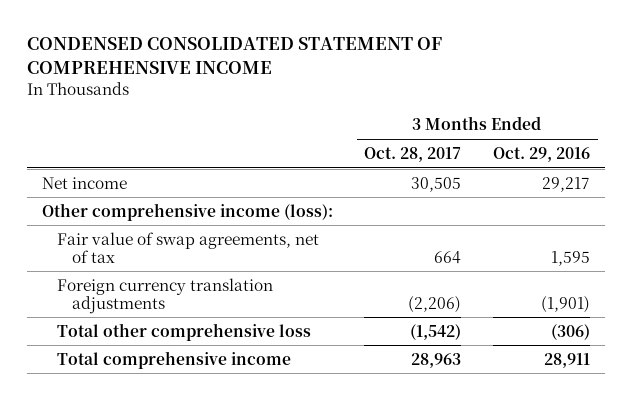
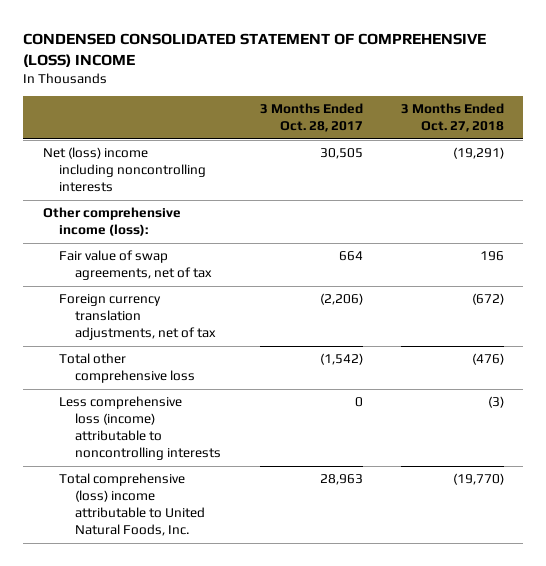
[26,37,442,75] CONDENSED CONSOLIDATED STATEMENT OF COMPREHENSIVE INCOME -> [23,33,487,67] CONDENSED CONSOLIDATED STATEMENT OF COMPREHENSIVE (LOSS) INCOME
[492,146,590,162] Oct. 29, 2016 -> none
none -> [400,103,504,133] 3 Months Ended Oct. 27, 2018
[42,176,128,189] Net income -> [42,147,206,193] Net (loss) income including noncontrolling interests
[56,277,273,314] Foreign currency translation adjustments -> [58,294,217,341] Foreign currency translation adjustments, net of tax
none -> [58,396,222,461] Less comprehensive loss (income) attributable to noncontrolling interests
[56,350,291,369] Total comprehensive income -> [58,473,206,537] Total comprehensive (loss) income attributable to United Natural Foods, Inc.

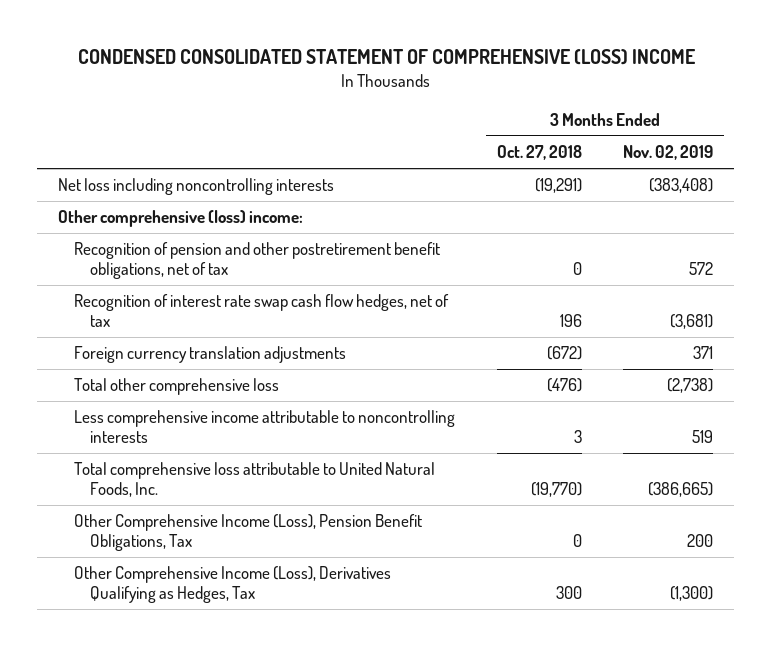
[259,103,363,133] 3 Months Ended Oct. 28, 2017 -> none
none -> [623,145,714,161] Nov. 02, 2019
[42,147,206,193] Net (loss) income including noncontrolling interests -> [58,178,335,196] Net loss including noncontrolling interests
[42,207,181,237] Other comprehensive income (loss): -> [58,210,304,228] Other comprehensive (loss) income:
none -> [74,242,441,280] Recognition of pension and other postretirement benefit obligations, net of tax
[58,250,213,281] Fair value of swap agreements, net of tax -> [74,294,450,328] Recognition of interest rate swap cash flow hedges, net of tax
[58,294,217,341] Foreign currency translation adjustments, net of tax -> [74,346,347,364] Foreign currency translation adjustments
[58,396,222,461] Less comprehensive loss (income) attributable to noncontrolling interests -> [74,410,456,444] Less comprehensive income attributable to noncontrolling interests
[487,396,504,409] (3) -> [573,430,582,444] 3
[58,473,206,537] Total comprehensive (loss) income attributable to United Natural Foods, Inc. -> [74,462,436,498] Total comprehensive loss attributable to United Natural Foods, Inc.
none -> [74,514,423,552] Other Comprehensive Income (Loss), Pension Benefit Obligations, Tax
none -> [74,566,392,604] Other Comprehensive Income (Loss), Derivatives Qualifying as Hedges, Tax

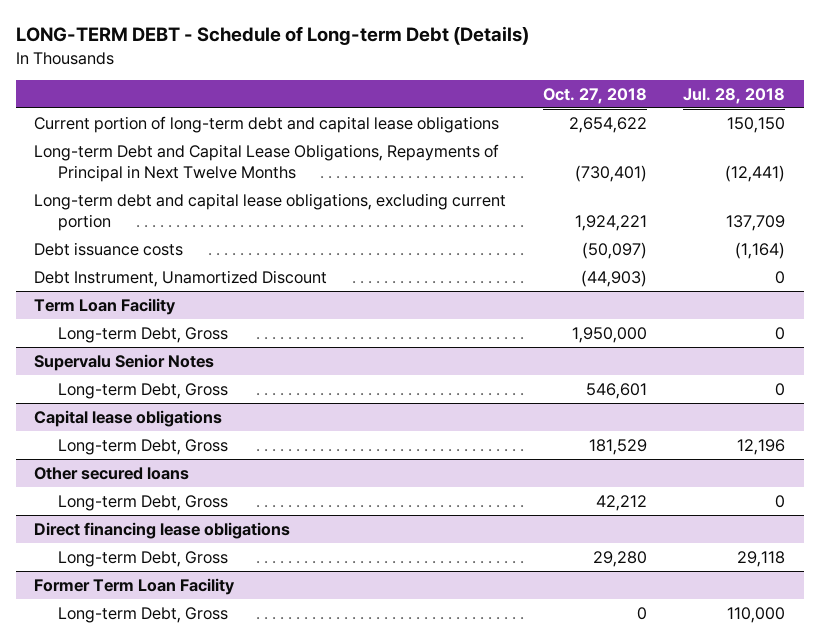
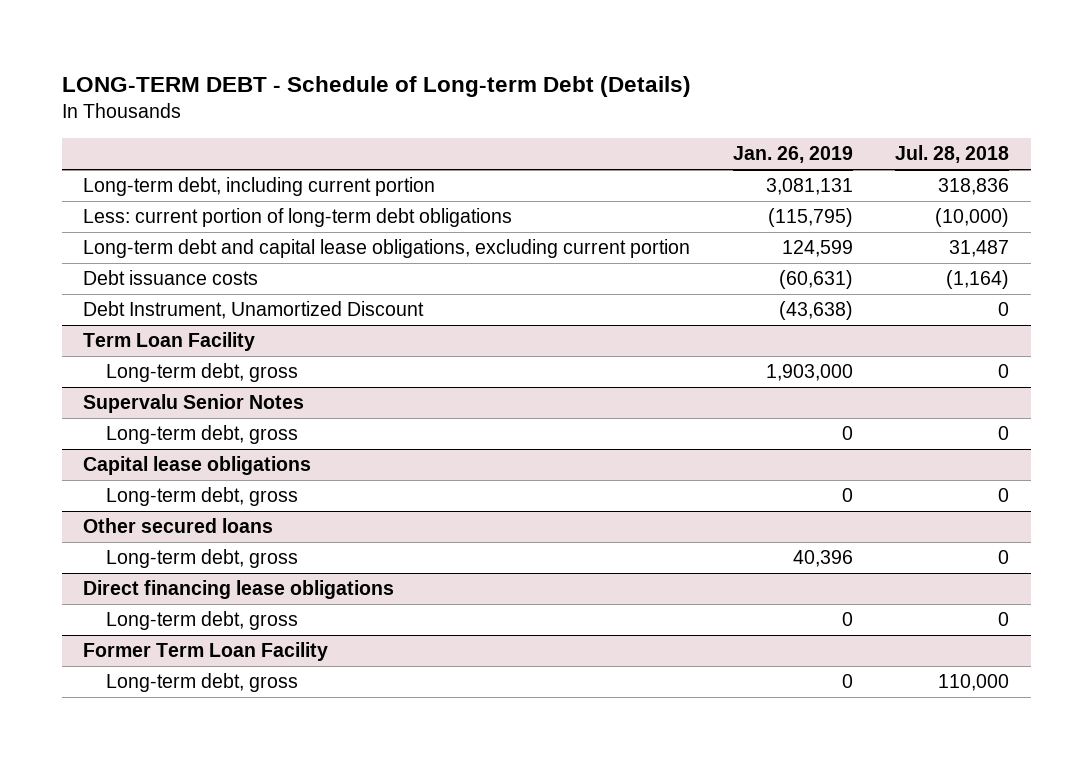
[542,87,647,104] Oct. 27, 2018 -> none
none -> [732,146,853,164] Jan. 26, 2019
[33,143,499,182] Long-term Debt and Capital Lease Obligations, Repayments of Principal in Next Twelve Months -> none
[33,115,499,133] Current portion of long-term debt and capital lease obligations -> [82,177,435,197] Long-term debt, including current portion
[727,116,786,133] 150,150 -> [938,178,1010,196] 318,836
none -> [82,208,512,228] Less: current portion of long-term debt obligations
[726,214,786,231] 137,709 -> [949,240,1010,258] 31,487
[58,326,229,343] Long-term Debt, Gross -> [106,363,299,383] Long-term debt, gross
[58,382,229,399] Long-term Debt, Gross -> [106,425,299,445] Long-term debt, gross
[58,438,229,455] Long-term Debt, Gross -> [106,487,299,507] Long-term debt, gross
[737,438,786,455] 12,196 -> [998,488,1010,503] 0
[58,494,229,511] Long-term Debt, Gross -> [106,549,299,569] Long-term debt, gross
[58,550,229,567] Long-term Debt, Gross -> [106,611,299,631] Long-term debt, gross
[737,550,786,567] 29,118 -> [998,612,1010,627] 0
[58,606,229,623] Long-term Debt, Gross -> [106,673,299,693] Long-term debt, gross

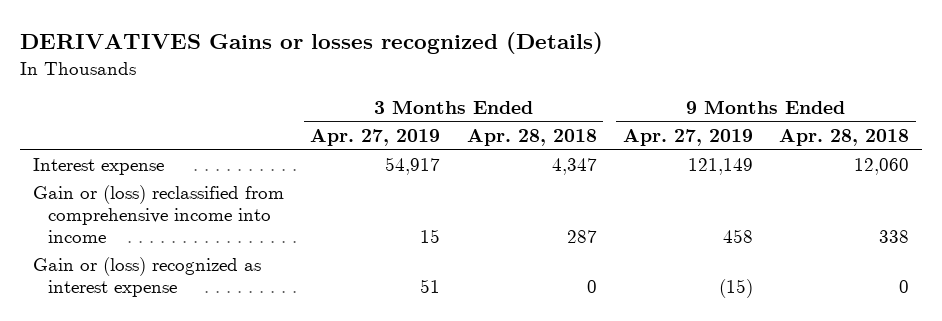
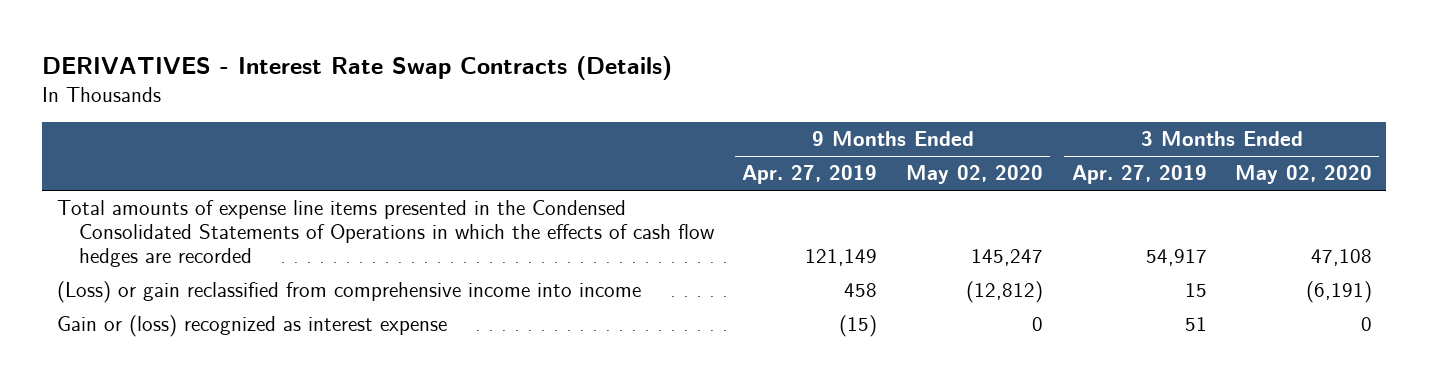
[20,32,604,55] DERIVATIVES Gains or losses recognized (Details) -> [42,56,673,81] DERIVATIVES - Interest Rate Swap Contracts (Details)
[466,129,597,147] Apr. 28, 2018 -> none
[779,129,910,147] Apr. 28, 2018 -> none
none -> [905,165,1043,185] May 02, 2020
none -> [1235,165,1373,185] May 02, 2020
[33,158,165,176] Interest expense -> [56,200,715,267] Total amounts of expense line items presented in the Condensed Consolidated Statements of Operations in which the effects of cash flow hedges are recorded
[33,185,285,244] Gain or (loss) reclassified from comprehensive income into income -> [56,281,641,304] (Loss) or gain reclassified from comprehensive income into income

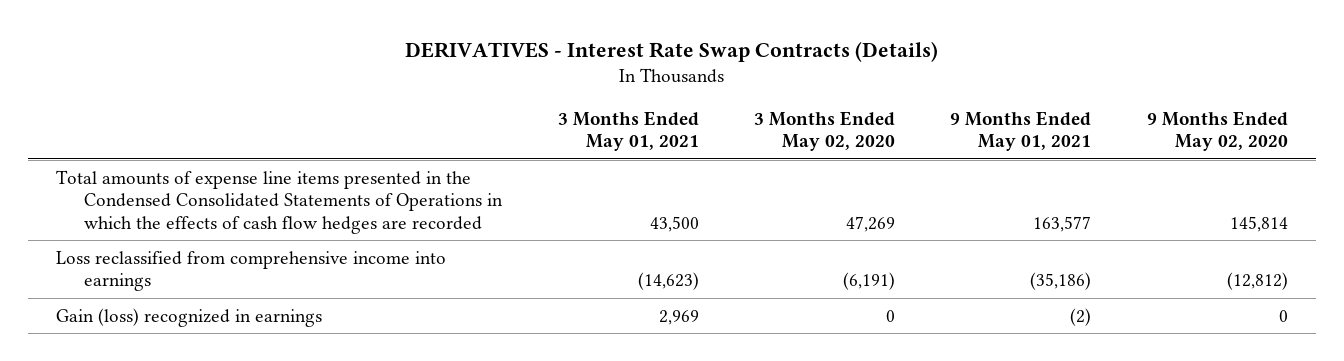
[742,165,878,185] Apr. 27, 2019 -> none
[1071,165,1207,185] Apr. 27, 2019 -> none
none -> [557,110,699,152] 3 Months Ended May 01, 2021
none -> [950,110,1092,152] 9 Months Ended May 01, 2021
[970,248,1043,266] 145,247 -> [1229,215,1288,232] 145,814
[1311,248,1373,266] 47,108 -> [845,215,895,232] 47,269
[56,281,641,304] (Loss) or gain reclassified from comprehensive income into income -> [55,250,446,292] Loss reclassified from comprehensive income into earnings
[56,315,447,338] Gain or (loss) recognized as interest expense -> [55,307,322,327] Gain (loss) recognized in earnings

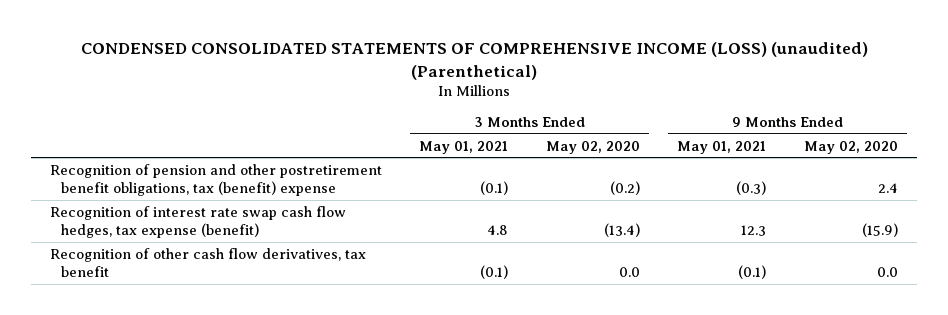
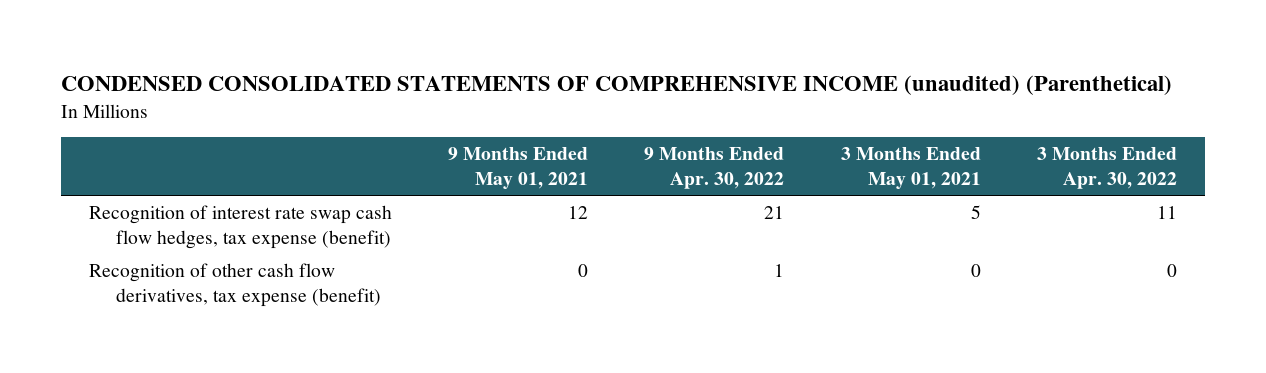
[80,41,868,80] CONDENSED CONSOLIDATED STATEMENTS OF COMPREHENSIVE INCOME (LOSS) (unaudited) (Parenthetical) -> [60,75,1172,96] CONDENSED CONSOLIDATED STATEMENTS OF COMPREHENSIVE INCOME (unaudited) (Parenthetical)
[545,140,640,154] May 02, 2020 -> none
[803,140,898,154] May 02, 2020 -> none
none -> [644,147,785,190] 9 Months Ended Apr. 30, 2022
none -> [1036,147,1177,190] 3 Months Ended Apr. 30, 2022
[49,163,382,197] Recognition of pension and other postretirement benefit obligations, tax (benefit) expense -> none
[487,225,509,236] 4.8 -> [970,204,981,219] 5
[741,225,767,237] 12.3 -> [568,205,589,219] 12
[49,247,366,278] Recognition of other cash flow derivatives, tax benefit -> [88,262,382,308] Recognition of other cash flow derivatives, tax expense (benefit)
[480,265,509,280] (0.1) -> [970,263,981,277] 0
[738,265,767,280] (0.1) -> [578,263,589,277] 0

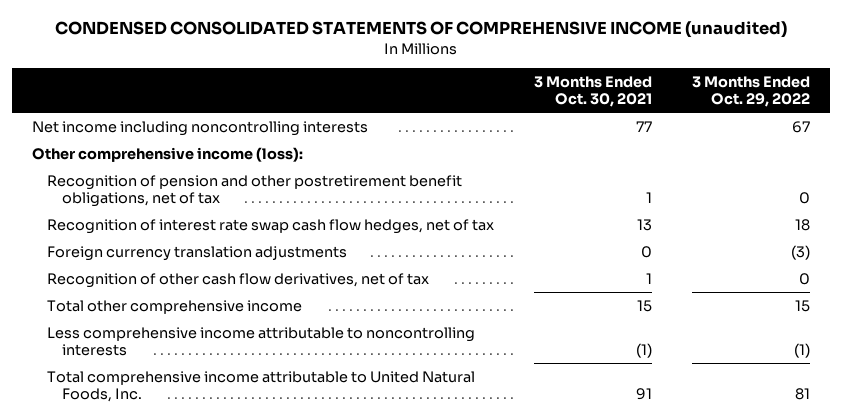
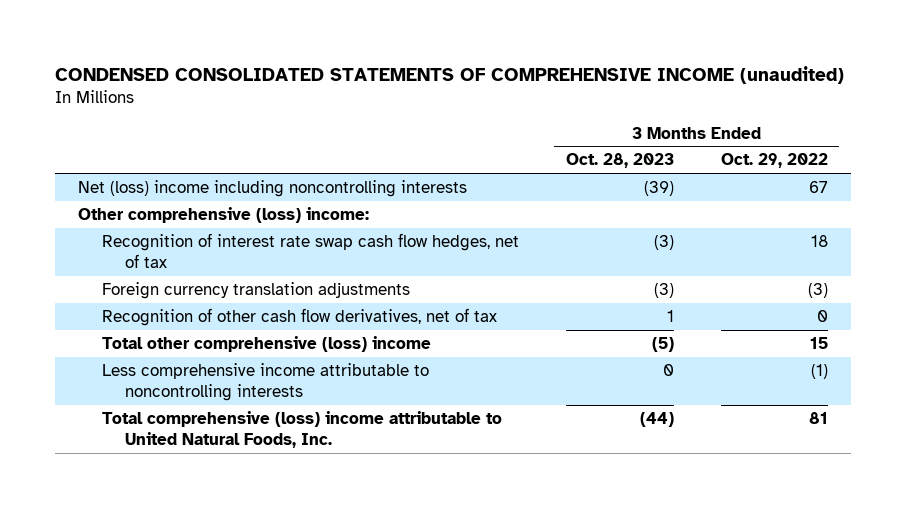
[533,75,652,108] 3 Months Ended Oct. 30, 2021 -> none
none -> [565,153,674,169] Oct. 28, 2023
[46,174,462,208] Recognition of pension and other postretirement benefit obligations, net of tax -> none
[32,120,369,136] Net income including noncontrolling interests -> [78,180,468,198] Net (loss) income including noncontrolling interests
[32,146,304,162] Other comprehensive income (loss): -> [78,207,370,224] Other comprehensive (loss) income:
[46,299,302,314] Total other comprehensive income -> [101,336,431,353] Total other comprehensive (loss) income
[46,370,475,403] Total comprehensive income attributable to United Natural Foods, Inc. -> [101,411,502,449] Total comprehensive (loss) income attributable to United Natural Foods, Inc.

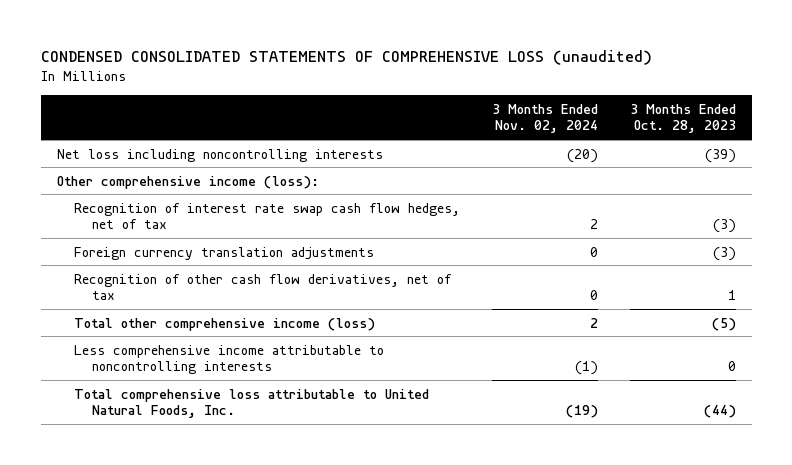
[54,65,844,84] CONDENSED CONSOLIDATED STATEMENTS OF COMPREHENSIVE INCOME (unaudited) -> [40,50,652,66] CONDENSED CONSOLIDATED STATEMENTS OF COMPREHENSIVE LOSS (unaudited)
[720,153,828,169] Oct. 29, 2022 -> none
none -> [492,103,599,134] 3 Months Ended Nov. 02, 2024
[78,180,468,198] Net (loss) income including noncontrolling interests -> [56,148,383,162] Net loss including noncontrolling interests
[78,207,370,224] Other comprehensive (loss) income: -> [56,175,319,189] Other comprehensive income (loss):
[101,336,431,353] Total other comprehensive (loss) income -> [74,317,376,331] Total other comprehensive income (loss)
[101,411,502,449] Total comprehensive (loss) income attributable to United Natural Foods, Inc. -> [74,388,430,419] Total comprehensive loss attributable to United Natural Foods, Inc.

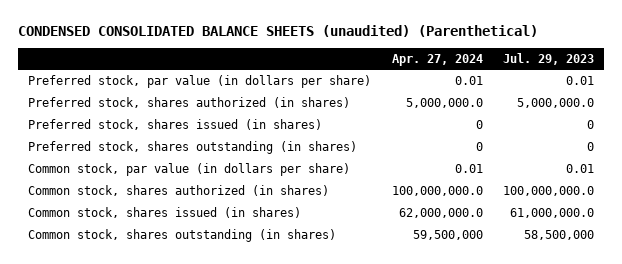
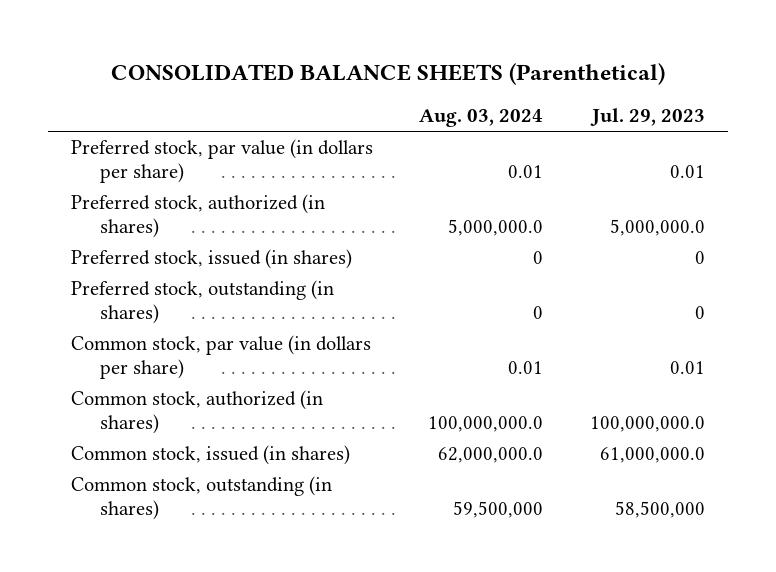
[18,25,539,38] CONDENSED CONSOLIDATED BALANCE SHEETS (unaudited) (Parenthetical) -> [110,62,665,85] CONSOLIDATED BALANCE SHEETS (Parenthetical)
[391,53,483,66] Apr. 27, 2024 -> none
none -> [419,109,544,128] Aug. 03, 2024
[28,97,351,109] Preferred stock, shares authorized (in shares) -> [71,194,326,239] Preferred stock, authorized (in shares)
[28,119,323,131] Preferred stock, shares issued (in shares) -> [71,249,353,270] Preferred stock, issued (in shares)
[28,141,358,155] Preferred stock, shares outstanding (in shares) -> [71,280,335,325] Preferred stock, outstanding (in shares)
[28,185,330,197] Common stock, shares authorized (in shares) -> [71,390,324,435] Common stock, authorized (in shares)
[28,207,302,219] Common stock, shares issued (in shares) -> [71,445,351,466] Common stock, issued (in shares)
[28,229,337,243] Common stock, shares outstanding (in shares) -> [71,476,333,521] Common stock, outstanding (in shares)

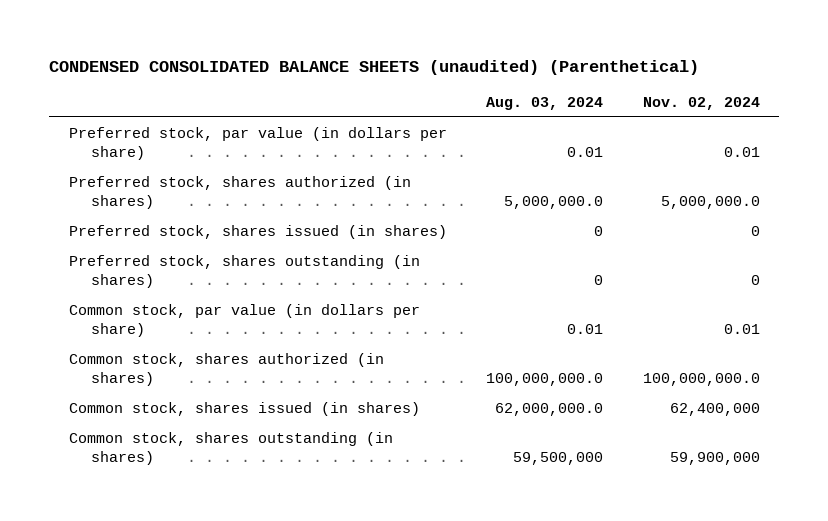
[110,62,665,85] CONSOLIDATED BALANCE SHEETS (Parenthetical) -> [48,60,699,76] CONDENSED CONSOLIDATED BALANCE SHEETS (unaudited) (Parenthetical)
[589,108,705,127] Jul. 29, 2023 -> none
none -> [642,96,760,110] Nov. 02, 2024
[71,194,326,239] Preferred stock, authorized (in shares) -> [68,175,411,209] Preferred stock, shares authorized (in shares)
[71,249,353,270] Preferred stock, issued (in shares) -> [68,224,447,239] Preferred stock, shares issued (in shares)
[71,280,335,325] Preferred stock, outstanding (in shares) -> [68,254,420,288] Preferred stock, shares outstanding (in shares)
[71,390,324,435] Common stock, authorized (in shares) -> [68,352,384,386] Common stock, shares authorized (in shares)
[71,445,351,466] Common stock, issued (in shares) -> [68,401,420,416] Common stock, shares issued (in shares)
[71,476,333,521] Common stock, outstanding (in shares) -> [68,431,393,465] Common stock, shares outstanding (in shares)

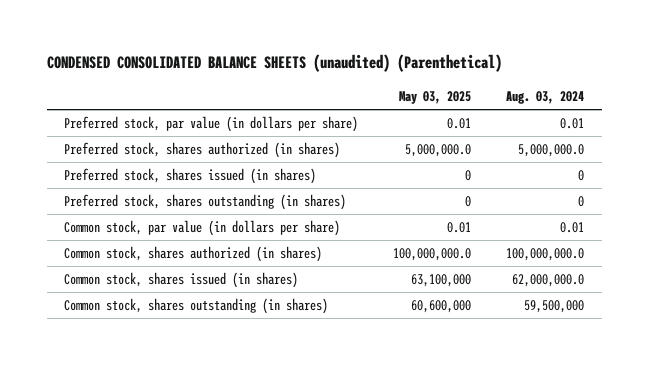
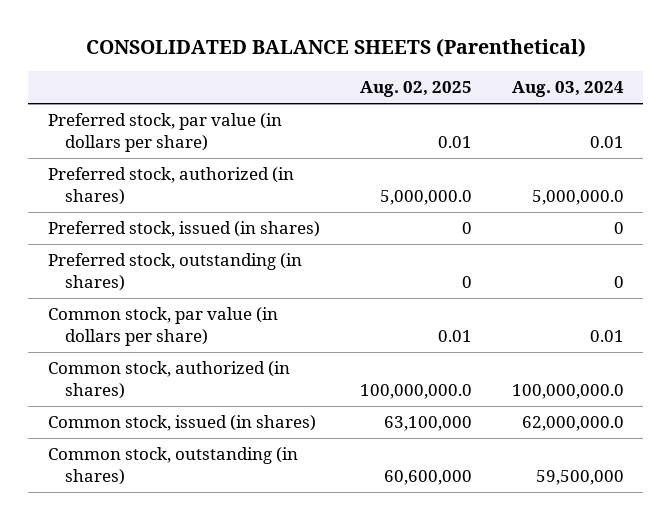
[46,54,502,73] CONDENSED CONSOLIDATED BALANCE SHEETS (unaudited) (Parenthetical) -> [85,37,586,57] CONSOLIDATED BALANCE SHEETS (Parenthetical)
[399,90,472,104] May 03, 2025 -> none
none -> [359,80,472,97] Aug. 02, 2025
[64,142,341,159] Preferred stock, shares authorized (in shares) -> [47,167,294,205] Preferred stock, authorized (in shares)
[64,168,317,185] Preferred stock, shares issued (in shares) -> [47,221,320,238] Preferred stock, issued (in shares)
[64,194,347,211] Preferred stock, shares outstanding (in shares) -> [47,253,302,291] Preferred stock, outstanding (in shares)
[64,246,323,263] Common stock, shares authorized (in shares) -> [47,361,290,399] Common stock, authorized (in shares)
[64,272,299,289] Common stock, shares issued (in shares) -> [47,415,316,432] Common stock, issued (in shares)
[64,298,329,315] Common stock, shares outstanding (in shares) -> [47,447,298,485] Common stock, outstanding (in shares)

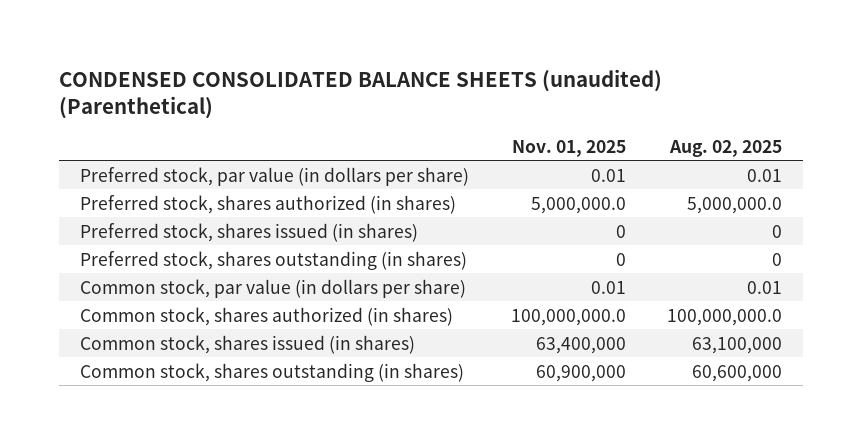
[85,37,586,57] CONSOLIDATED BALANCE SHEETS (Parenthetical) -> [59,68,663,120] CONDENSED CONSOLIDATED BALANCE SHEETS (unaudited) (Parenthetical)
[511,80,624,97] Aug. 03, 2024 -> none
none -> [511,139,626,157] Nov. 01, 2025
[47,167,294,205] Preferred stock, authorized (in shares) -> [80,194,457,214] Preferred stock, shares authorized (in shares)
[47,221,320,238] Preferred stock, issued (in shares) -> [80,222,419,242] Preferred stock, shares issued (in shares)
[47,253,302,291] Preferred stock, outstanding (in shares) -> [80,250,468,270] Preferred stock, shares outstanding (in shares)
[47,361,290,399] Common stock, authorized (in shares) -> [80,306,454,326] Common stock, shares authorized (in shares)
[47,415,316,432] Common stock, issued (in shares) -> [80,334,416,354] Common stock, shares issued (in shares)
[47,447,298,485] Common stock, outstanding (in shares) -> [80,362,465,382] Common stock, shares outstanding (in shares)

